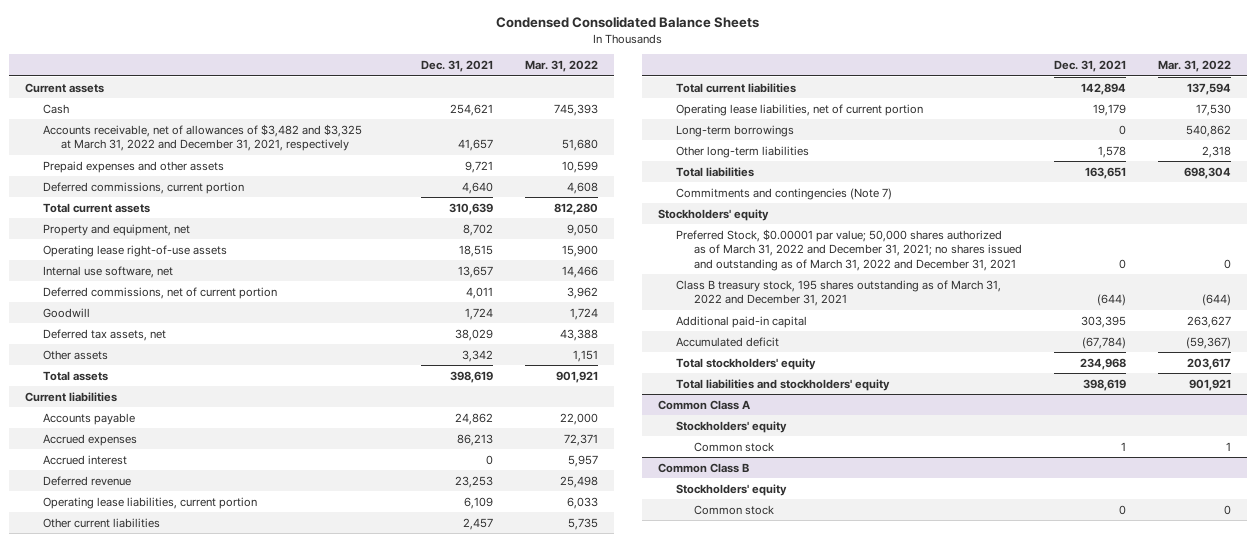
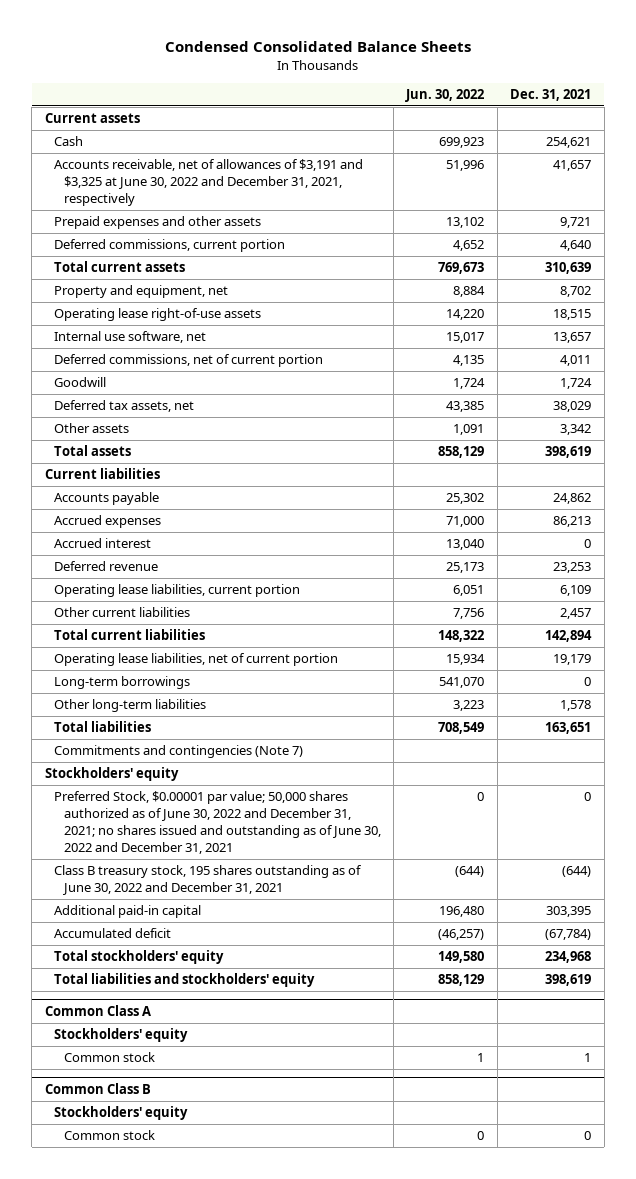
[524,60,598,73] Mar. 31, 2022 -> none
none -> [405,88,485,102] Jun. 30, 2022
[43,123,363,152] Accounts receivable, net of allowances of $3,482 and $3,325 at March 31, 2022 and December 31, 2021, respectively -> [54,159,364,206] Accounts receivable, net of allowances of $3,191 and $3,325 at June 30, 2022 and December 31, 2021, respectively
[676,228,1023,271] Preferred Stock, $0.00001 par value; 50,000 shares authorized as of March 31, 2022 and December 31, 2021; no shares issued and outstanding as of March 31, 2022 and December 31, 2021 -> [54,791,381,854] Preferred Stock, $0.00001 par value; 50,000 shares authorized as of June 30, 2022 and December 31, 2021; no shares issued and outstanding as of June 30, 2022 and December 31, 2021
[676,279,1002,307] Class B treasury stock, 195 shares outstanding as of March 31, 2022 and December 31, 2021 -> [54,865,363,896] Class B treasury stock, 195 shares outstanding as of June 30, 2022 and December 31, 2021

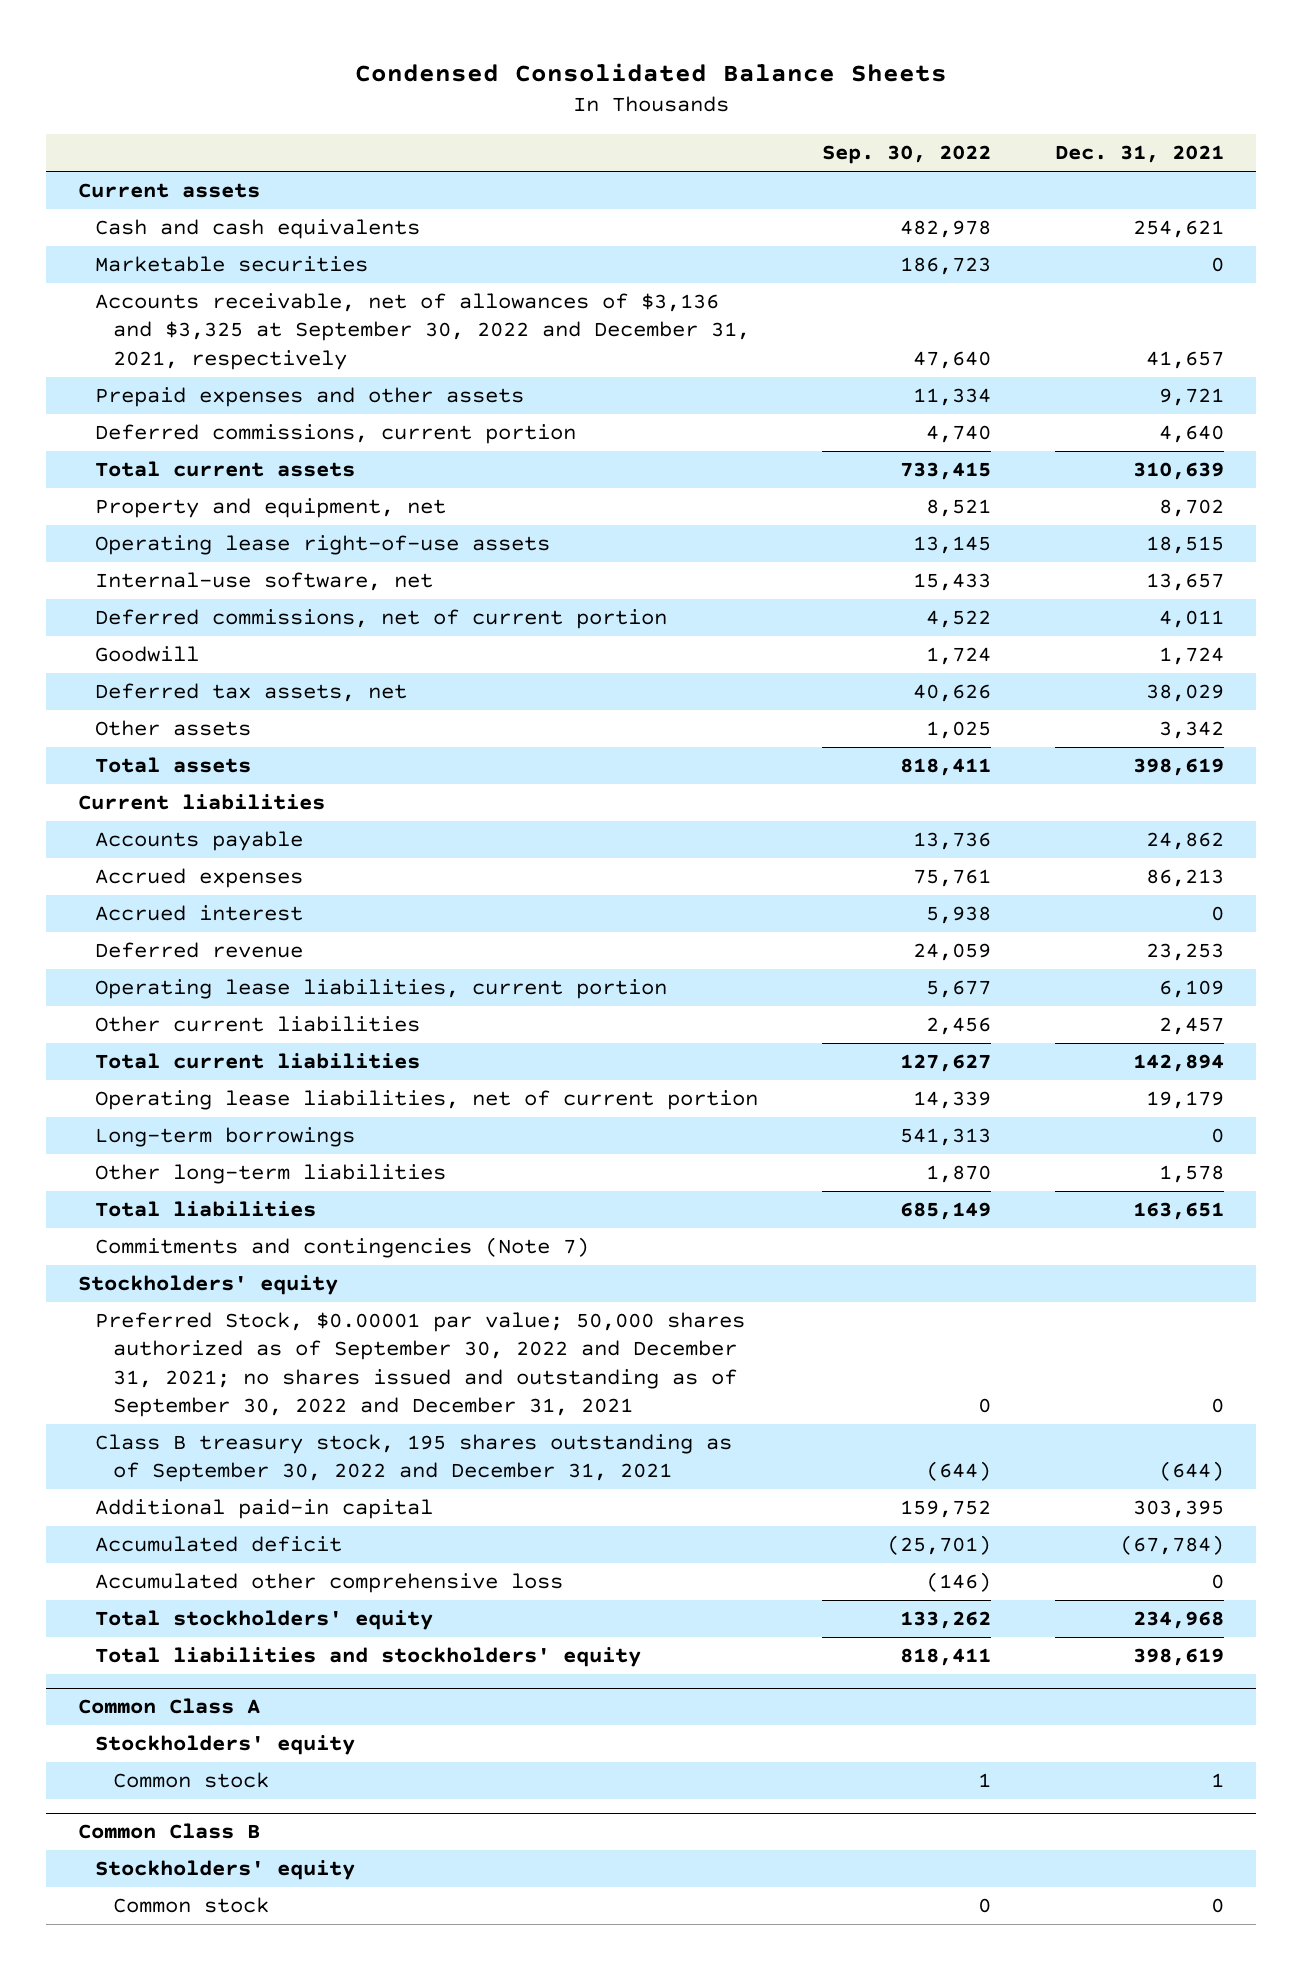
[405,88,485,102] Jun. 30, 2022 -> none
none -> [822,145,992,165] Sep. 30, 2022
[54,136,84,147] Cash -> [95,219,421,240] Cash and cash equivalents
none -> [95,256,369,273] Marketable securities
[54,159,364,206] Accounts receivable, net of allowances of $3,191 and $3,325 at June 30, 2022 and December 31, 2021, respectively -> [95,293,750,370] Accounts receivable, net of allowances of $3,136 and $3,325 at September 30, 2022 and December 31, 2021, respectively
[54,331,207,344] Internal use software, net -> [95,572,434,592] Internal-use software, net
[54,791,381,854] Preferred Stock, $0.00001 par value; 50,000 shares authorized as of June 30, 2022 and December 31, 2021; no shares issued and outstanding as of June 30, 2022 and December 31, 2021 -> [95,1312,746,1417] Preferred Stock, $0.00001 par value; 50,000 shares authorized as of September 30, 2022 and December 31, 2021; no shares issued and outstanding as of September 30, 2022 and December 31, 2021
[54,865,363,896] Class B treasury stock, 195 shares outstanding as of June 30, 2022 and December 31, 2021 -> [95,1434,733,1483] Class B treasury stock, 195 shares outstanding as of September 30, 2022 and December 31, 2021
none -> [95,1573,564,1594] Accumulated other comprehensive loss

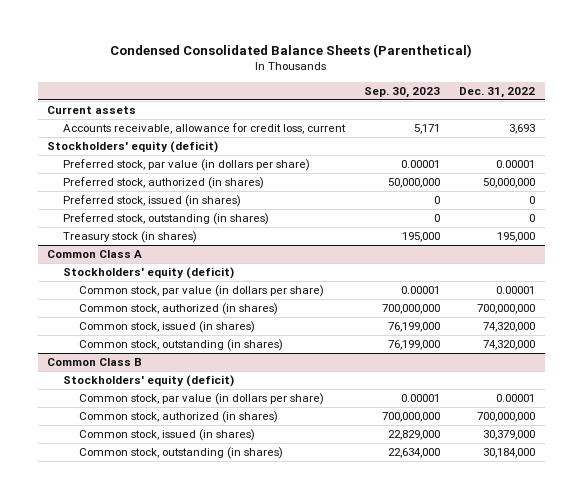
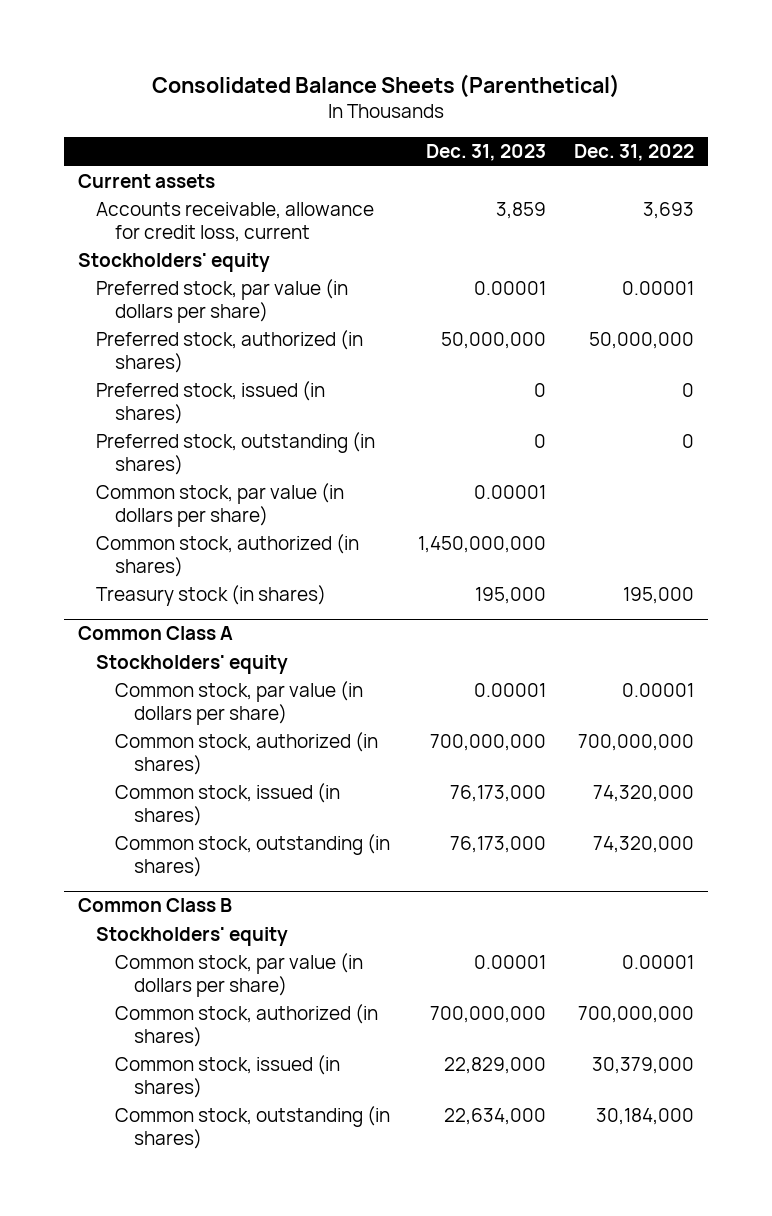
[110,44,473,59] Condensed Consolidated Balance Sheets (Parenthetical) -> [151,73,620,98] Consolidated Balance Sheets (Parenthetical)
[364,86,441,98] Sep. 30, 2023 -> none
none -> [426,144,547,162] Dec. 31, 2023
[47,140,219,153] Stockholders' equity (deficit) -> [77,253,270,273] Stockholders' equity
none -> [96,483,345,527] Common stock, par value (in dollars per share)
none -> [96,534,360,577] Common stock, authorized (in shares)
[62,266,234,279] Stockholders' equity (deficit) -> [96,655,289,675] Stockholders' equity
[62,374,234,387] Stockholders' equity (deficit) -> [96,927,289,947] Stockholders' equity

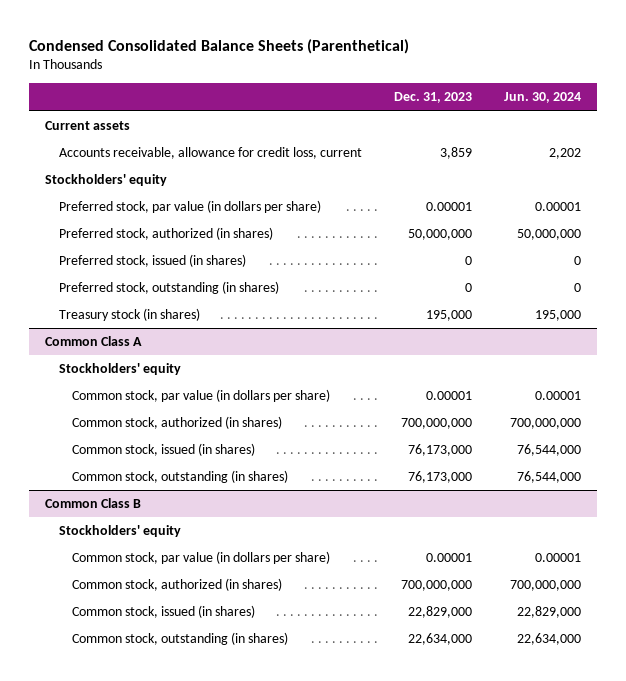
[151,73,620,98] Consolidated Balance Sheets (Parenthetical) -> [29,38,410,54] Condensed Consolidated Balance Sheets (Parenthetical)
[574,144,695,162] Dec. 31, 2022 -> none
none -> [504,92,582,104] Jun. 30, 2024
[96,483,345,527] Common stock, par value (in dollars per share) -> none
[96,534,360,577] Common stock, authorized (in shares) -> none

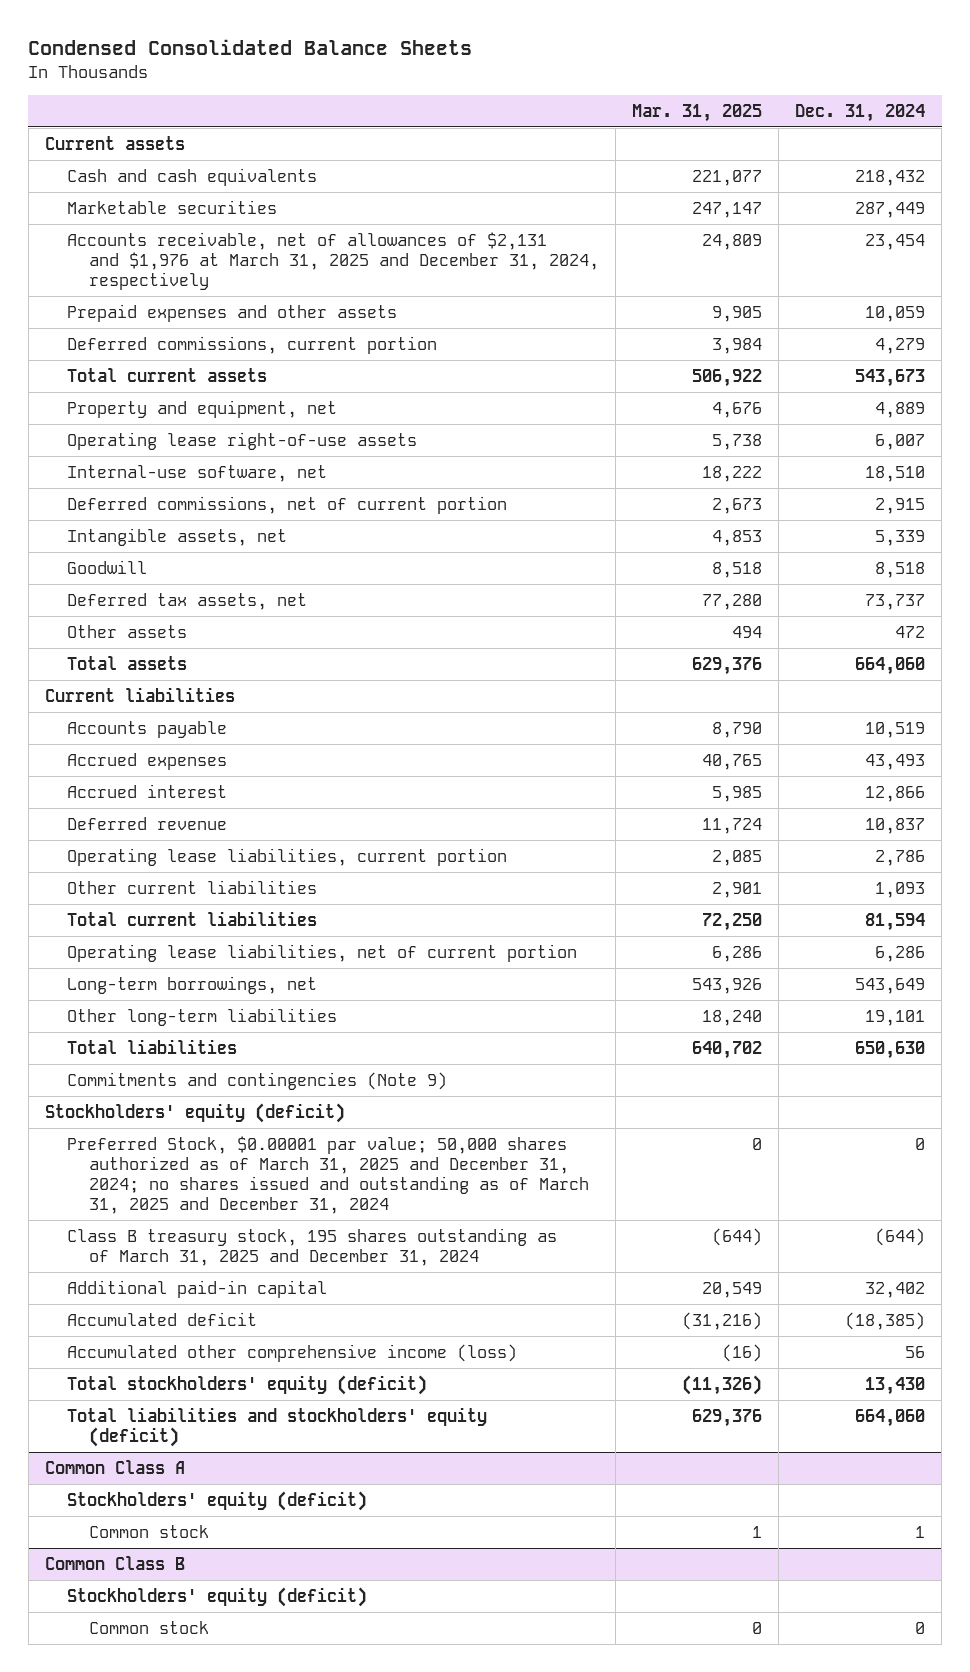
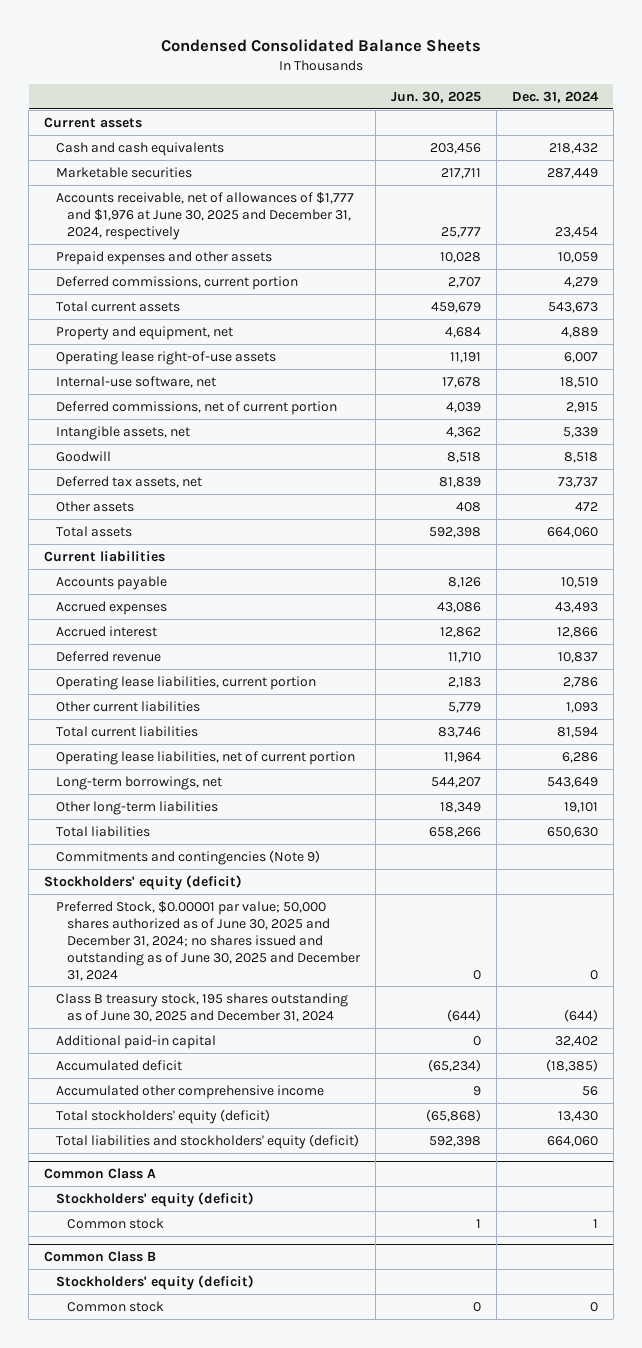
[631,103,762,122] Mar. 31, 2025 -> none
none -> [390,90,481,103] Jun. 30, 2025
[66,231,599,291] Accounts receivable, net of allowances of $2,131 and $1,976 at March 31, 2025 and December 31, 2024, respectively -> [55,191,354,240] Accounts receivable, net of allowances of $1,777 and $1,976 at June 30, 2025 and December 31, 2024, respectively
[66,1135,589,1215] Preferred Stock, $0.00001 par value; 50,000 shares authorized as of March 31, 2025 and December 31, 2024; no shares issued and outstanding as of March 31, 2025 and December 31, 2024 -> [55,900,362,981] Preferred Stock, $0.00001 par value; 50,000 shares authorized as of June 30, 2025 and December 31, 2024; no shares issued and outstanding as of June 30, 2025 and December 31, 2024
[66,1227,557,1266] Class B treasury stock, 195 shares outstanding as of March 31, 2025 and December 31, 2024 -> [55,992,348,1022] Class B treasury stock, 195 shares outstanding as of June 30, 2025 and December 31, 2024
[66,1343,517,1362] Accumulated other comprehensive income (loss) -> [55,1084,324,1099] Accumulated other comprehensive income

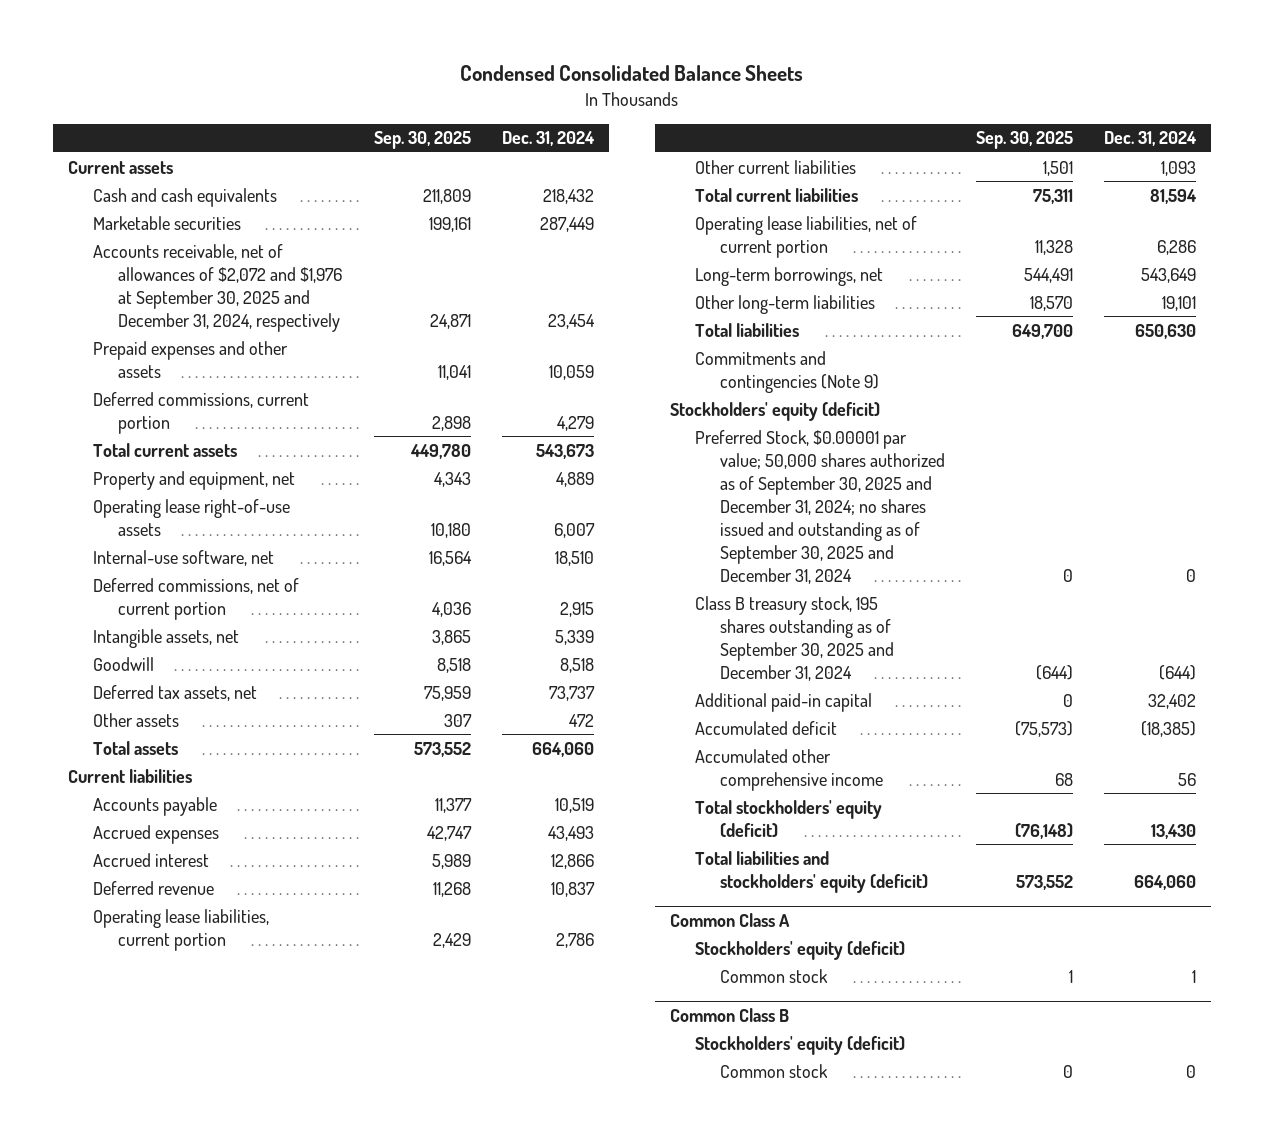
[390,90,481,103] Jun. 30, 2025 -> none
none -> [374,131,472,150] Sep. 30, 2025
[55,191,354,240] Accounts receivable, net of allowances of $1,777 and $1,976 at June 30, 2025 and December 31, 2024, respectively -> [93,243,343,332] Accounts receivable, net of allowances of $2,072 and $1,976 at September 30, 2025 and December 31, 2024, respectively
[55,900,362,981] Preferred Stock, $0.00001 par value; 50,000 shares authorized as of June 30, 2025 and December 31, 2024; no shares issued and outstanding as of June 30, 2025 and December 31, 2024 -> [695,429,946,585] Preferred Stock, $0.00001 par value; 50,000 shares authorized as of September 30, 2025 and December 31, 2024; no shares issued and outstanding as of September 30, 2025 and December 31, 2024
[55,992,348,1022] Class B treasury stock, 195 shares outstanding as of June 30, 2025 and December 31, 2024 -> [695,595,895,681] Class B treasury stock, 195 shares outstanding as of September 30, 2025 and December 31, 2024

